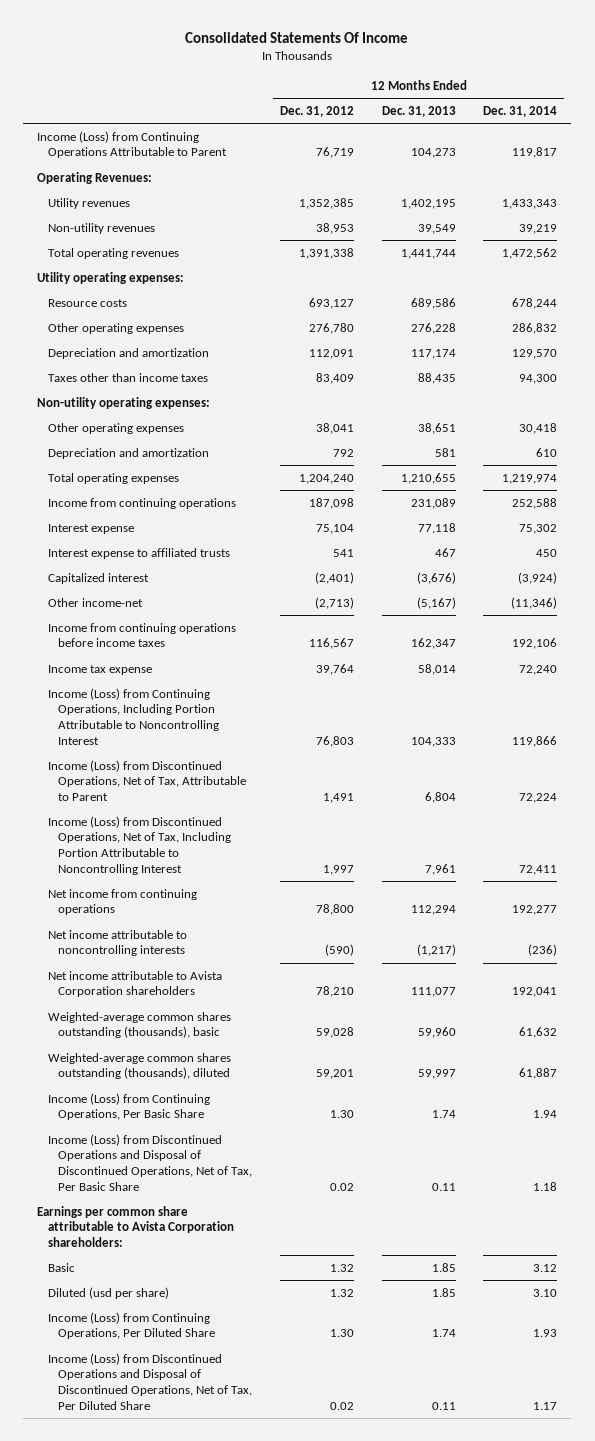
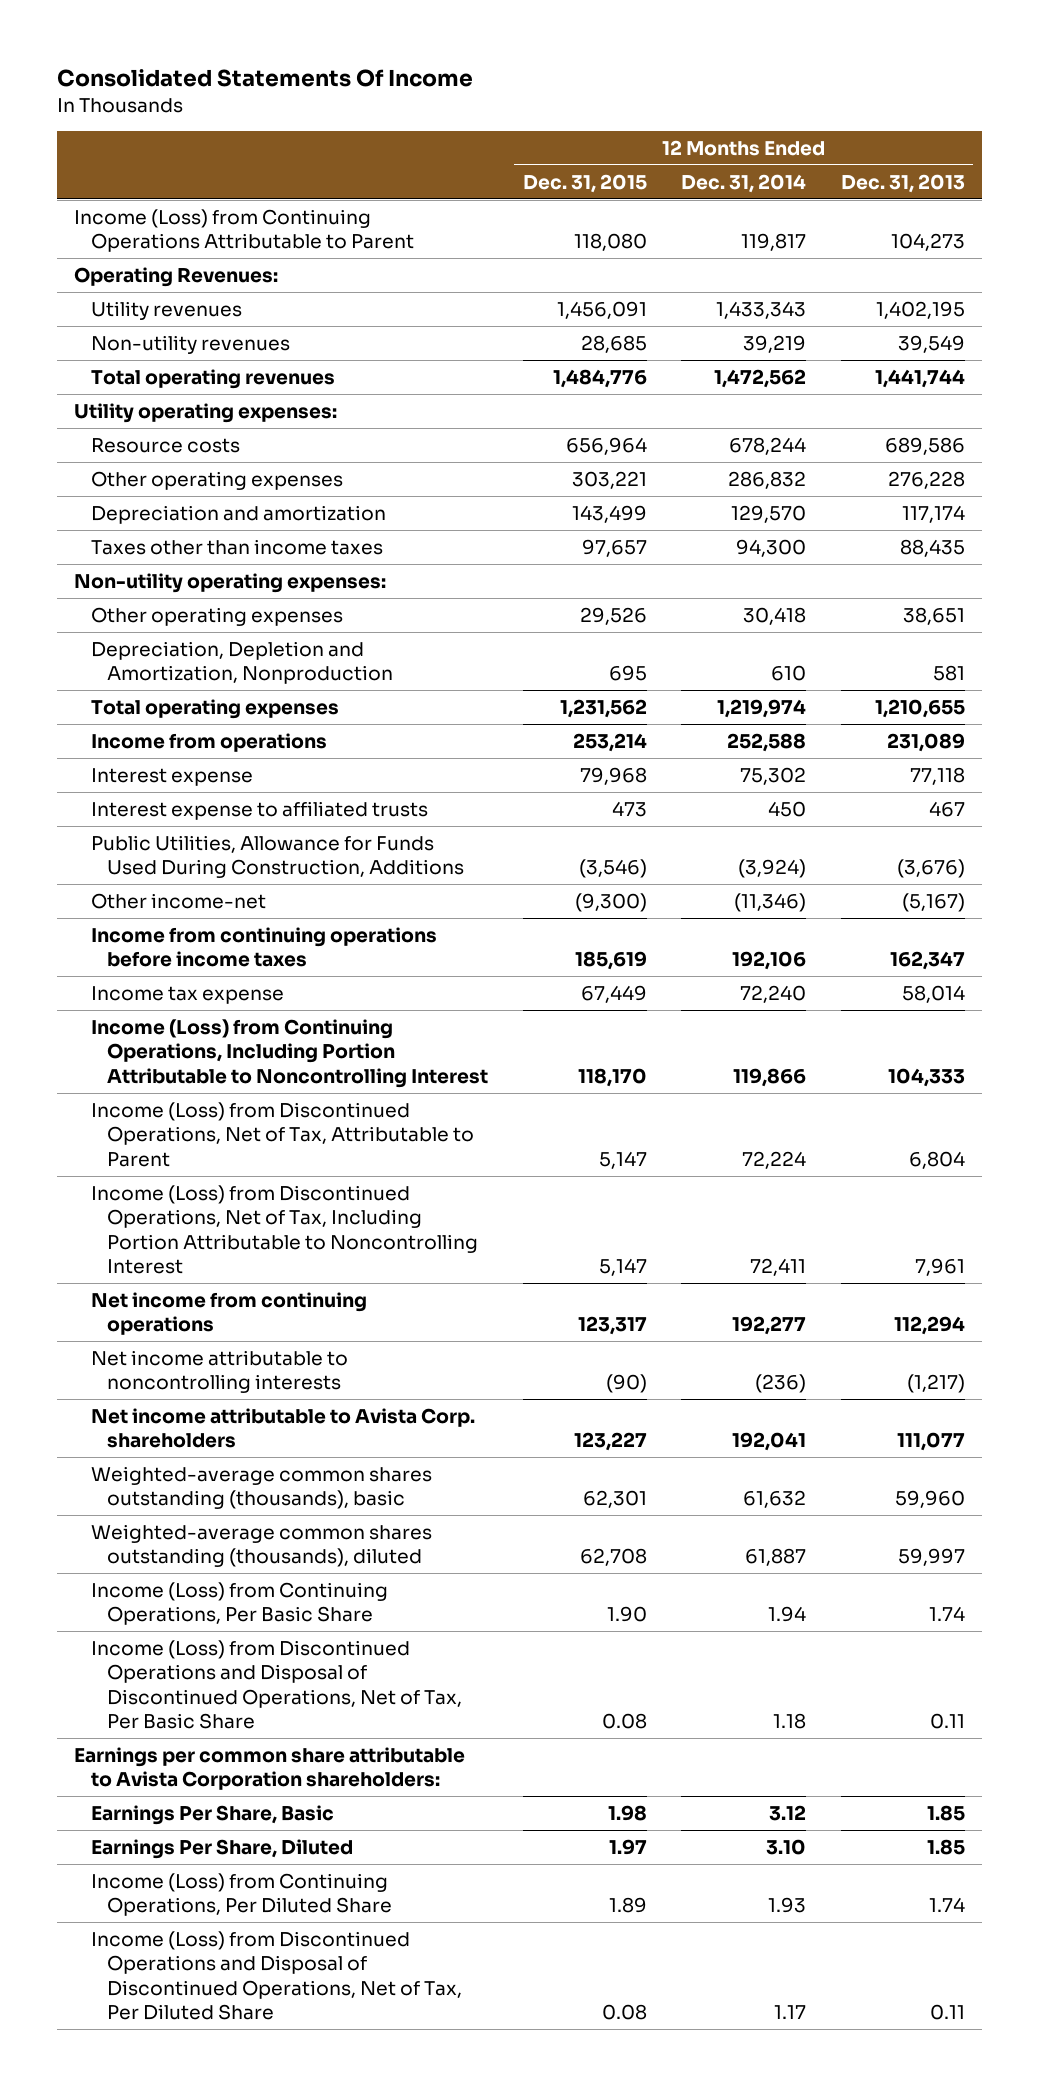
[279,105,354,117] Dec. 31, 2012 -> none
none -> [522,173,647,193] Dec. 31, 2015
[47,447,209,459] Depreciation and amortization -> [90,640,394,685] Depreciation, Depletion and Amortization, Nonproduction
[47,497,236,509] Income from continuing operations -> [90,732,327,752] Income from operations
[47,572,149,584] Capitalized interest -> [90,834,465,879] Public Utilities, Allowance for Funds Used During Construction, Additions
[47,970,222,998] Net income attributable to Avista Corporation shareholders -> [90,1407,475,1449] Net income attributable to Avista Corp. shareholders
[47,1262,75,1272] Basic -> [90,1804,334,1825] Earnings Per Share, Basic
[47,1286,169,1299] Diluted (usd per share) -> [90,1838,353,1859] Earnings Per Share, Diluted

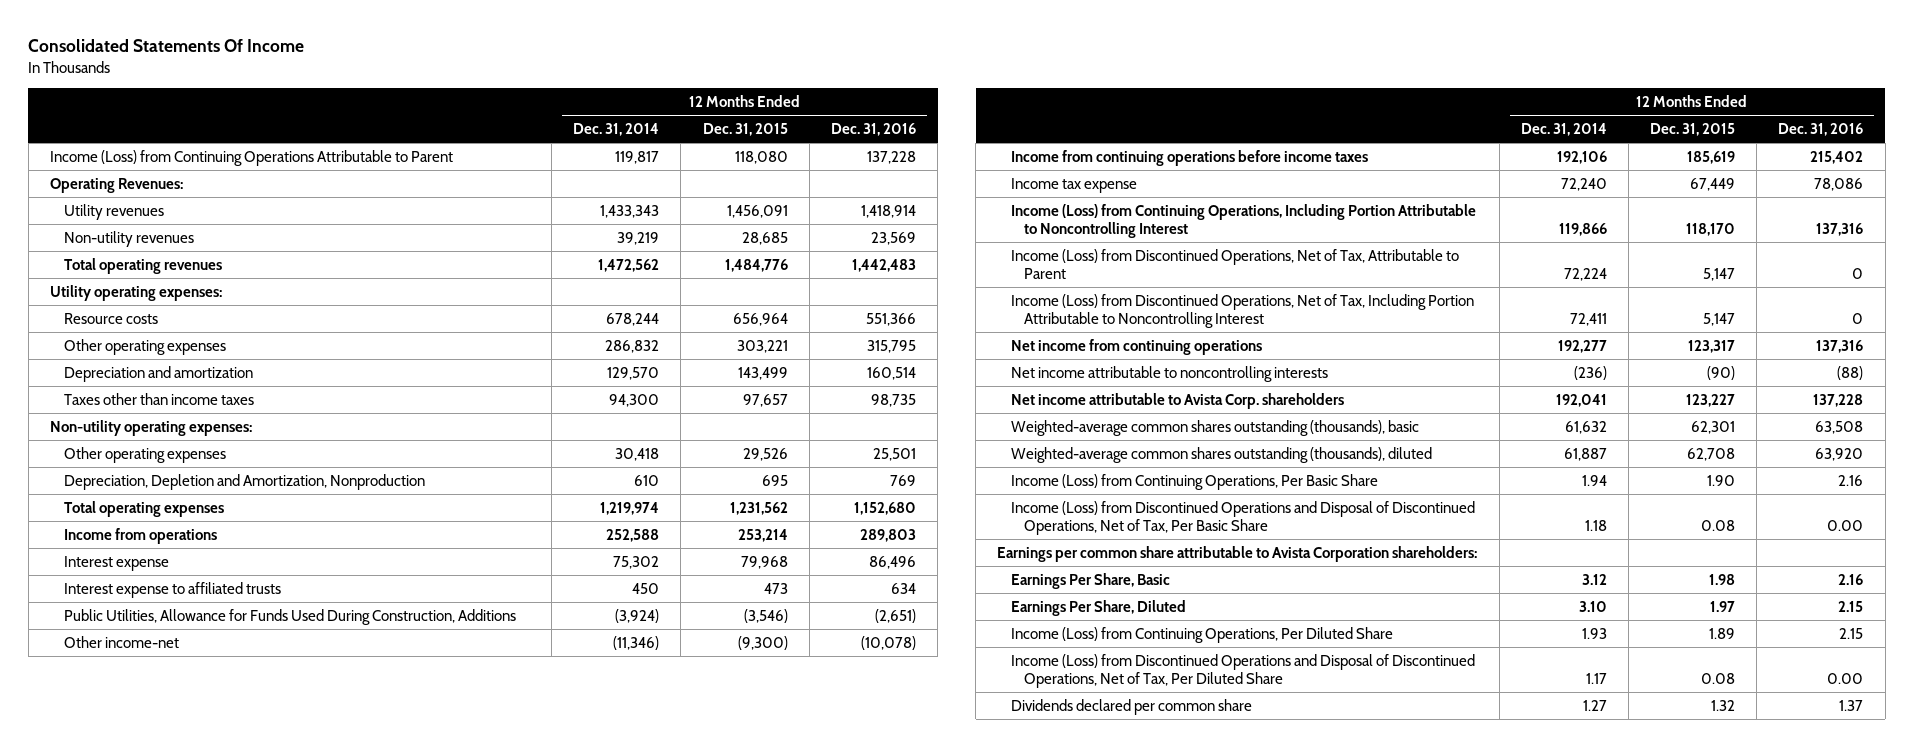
[840,173,965,193] Dec. 31, 2013 -> none
none -> [830,123,916,137] Dec. 31, 2016
none -> [1010,698,1252,715] Dividends declared per common share

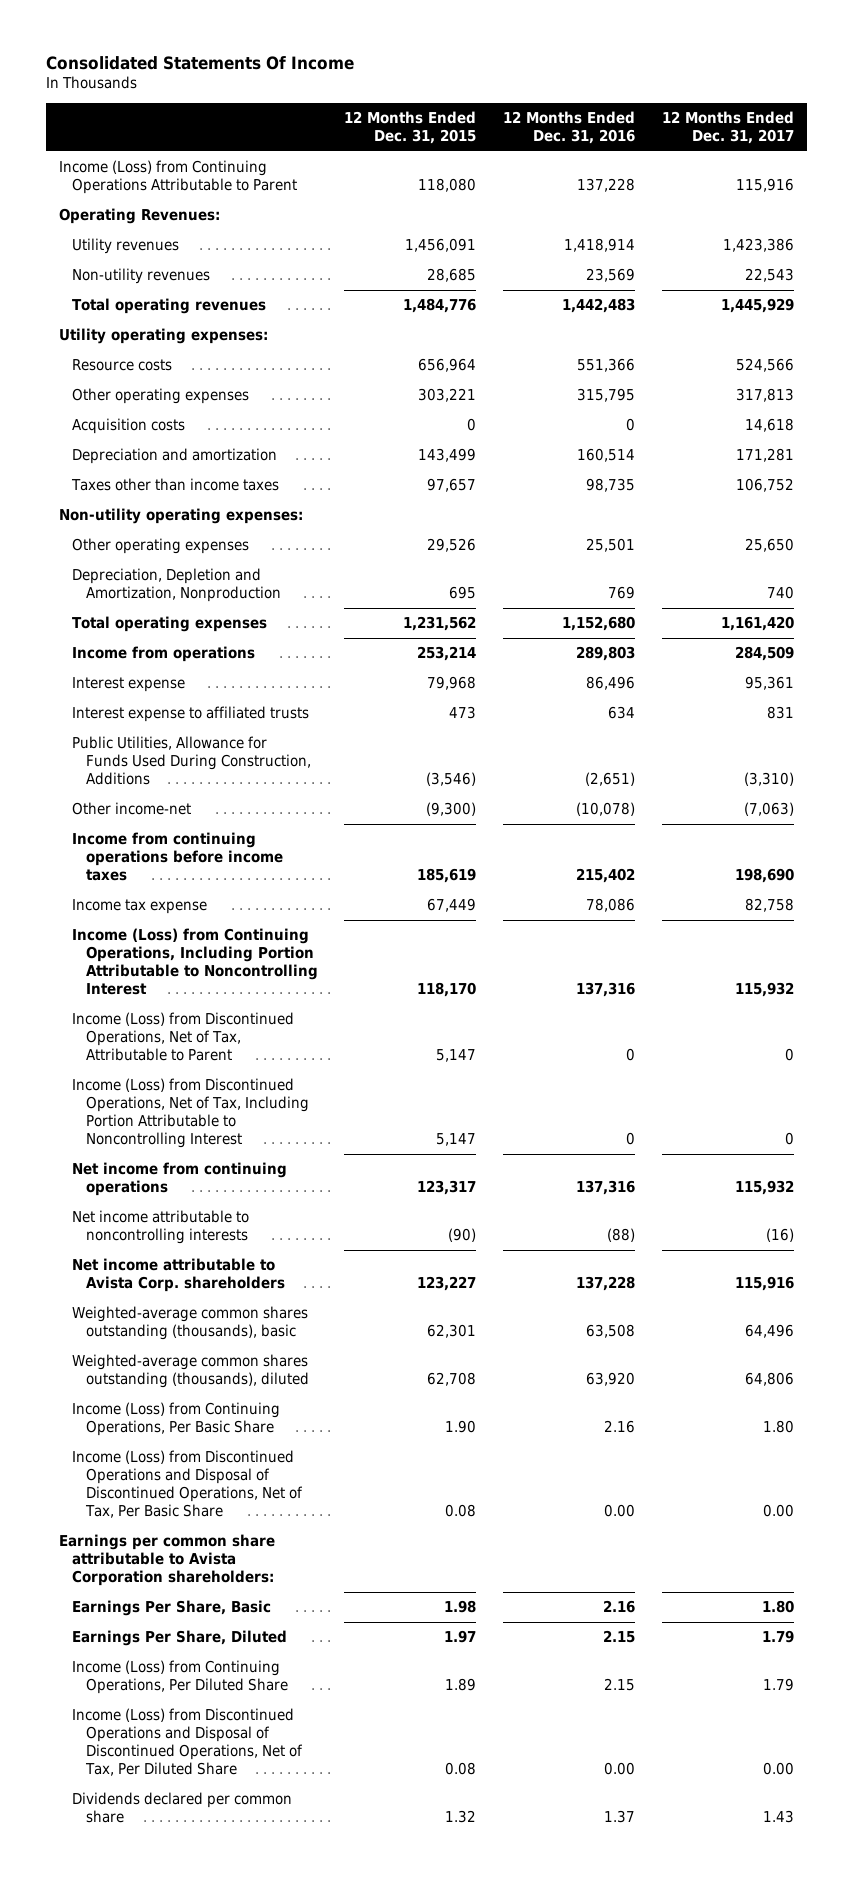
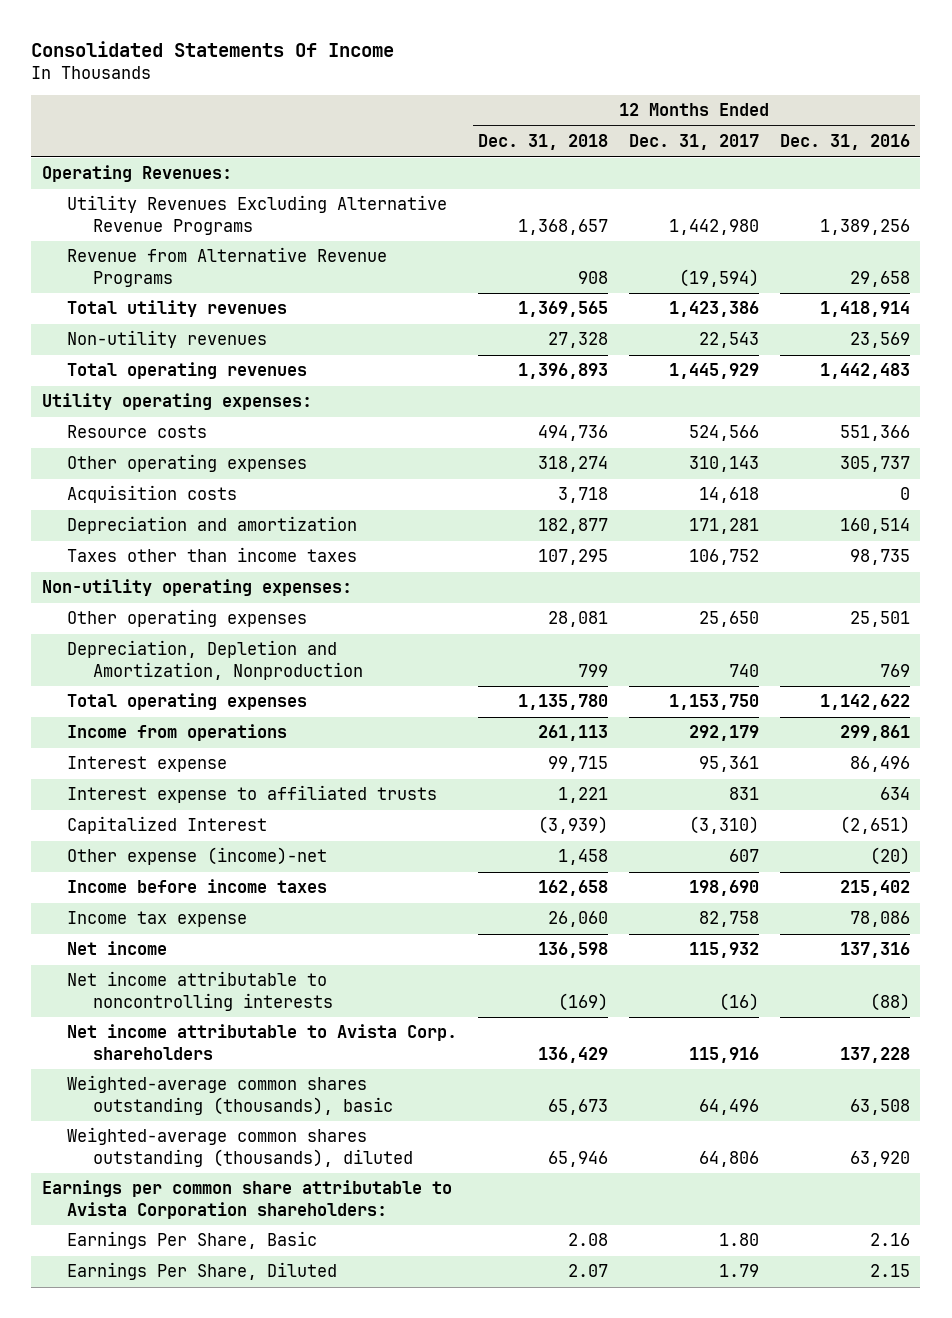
[344,111,477,145] 12 Months Ended Dec. 31, 2015 -> none
none -> [478,134,609,151] Dec. 31, 2018
[59,160,298,195] Income (Loss) from Continuing Operations Attributable to Parent -> none
none -> [67,195,448,235] Utility Revenues Excluding Alternative Revenue Programs
none -> [67,247,388,287] Revenue from Alternative Revenue Programs
[72,238,180,255] Utility revenues -> [67,300,288,318] Total utility revenues
[576,388,635,403] 315,795 -> [840,456,911,473] 305,737
[735,388,794,403] 317,813 -> [689,456,760,473] 310,143
[561,616,635,632] 1,152,680 -> [820,694,911,711] 1,142,622
[720,616,794,632] 1,161,420 -> [669,694,760,711] 1,153,750
[575,646,635,662] 289,803 -> [840,725,911,742] 299,861
[734,646,794,662] 284,509 -> [689,725,760,742] 292,179
[72,736,311,786] Public Utilities, Allowance for Funds Used During Construction, Additions -> [67,816,268,835] Capitalized Interest
[72,802,192,816] Other income-net -> [67,847,328,866] Other expense (income)-net
[575,802,635,817] (10,078) -> [870,847,911,866] (20)
[743,802,794,817] (7,063) -> [729,849,760,863] 607
[72,832,283,882] Income from continuing operations before income taxes -> [67,879,328,894] Income before income taxes
[72,928,318,996] Income (Loss) from Continuing Operations, Including Portion Attributable to Noncontrolling Interest -> none
[72,1012,295,1062] Income (Loss) from Discontinued Operations, Net of Tax, Attributable to Parent -> none
[72,1078,309,1149] Income (Loss) from Discontinued Operations, Net of Tax, Including Portion Attributable to Noncontrolling Interest -> none
[72,1162,288,1197] Net income from continuing operations -> [67,941,168,956] Net income
[72,1402,281,1437] Income (Loss) from Continuing Operations, Per Basic Share -> none
[72,1450,303,1519] Income (Loss) from Discontinued Operations and Disposal of Discontinued Operations, Net of Tax, Per Basic Share -> none
[72,1660,288,1695] Income (Loss) from Continuing Operations, Per Diluted Share -> none
[72,1708,303,1777] Income (Loss) from Discontinued Operations and Disposal of Discontinued Operations, Net of Tax, Per Diluted Share -> none
[72,1792,293,1824] Dividends declared per common share -> none

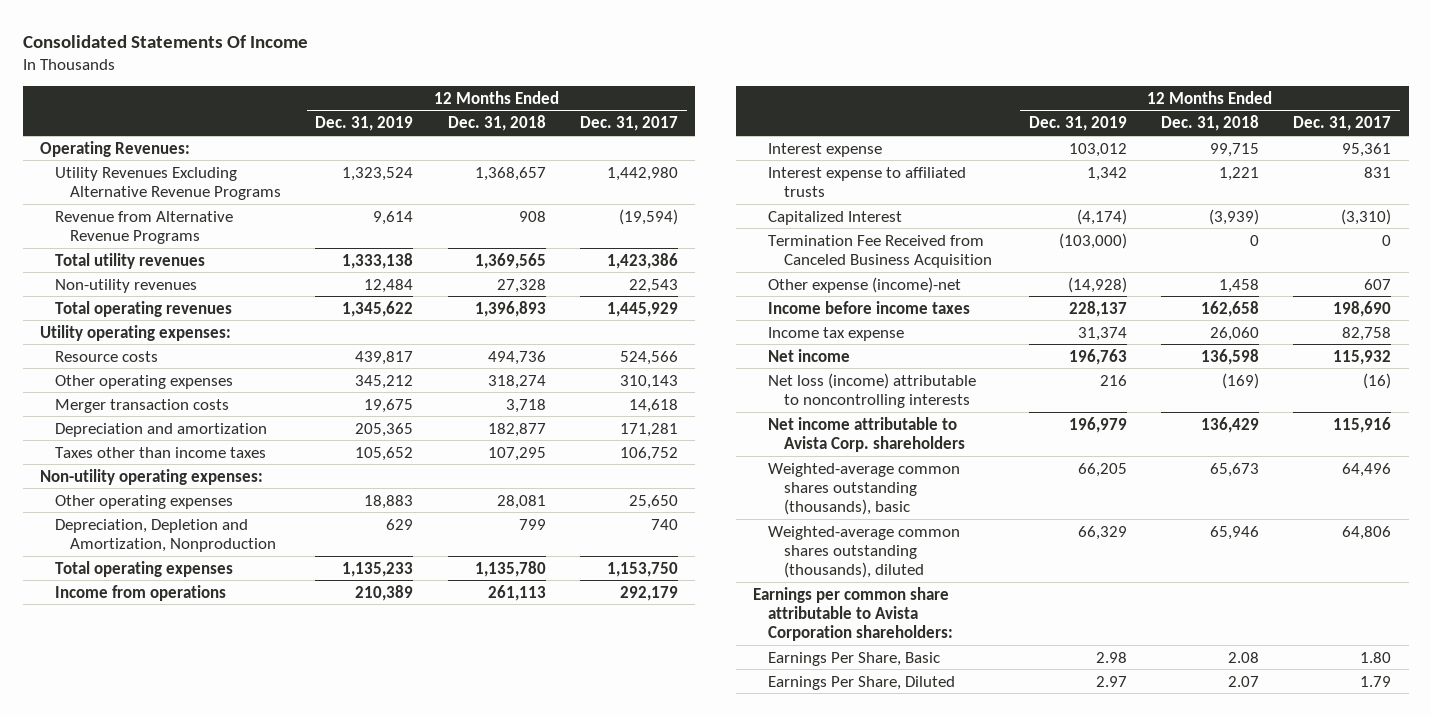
[780,134,911,151] Dec. 31, 2016 -> none
none -> [315,116,414,132] Dec. 31, 2019
[67,485,238,504] Acquisition costs -> [54,398,229,413] Merger transaction costs
none -> [768,234,992,268] Termination Fee Received from Canceled Business Acquisition
[67,971,334,1011] Net income attributable to noncontrolling interests -> [768,372,977,408] Net loss (income) attributable to noncontrolling interests

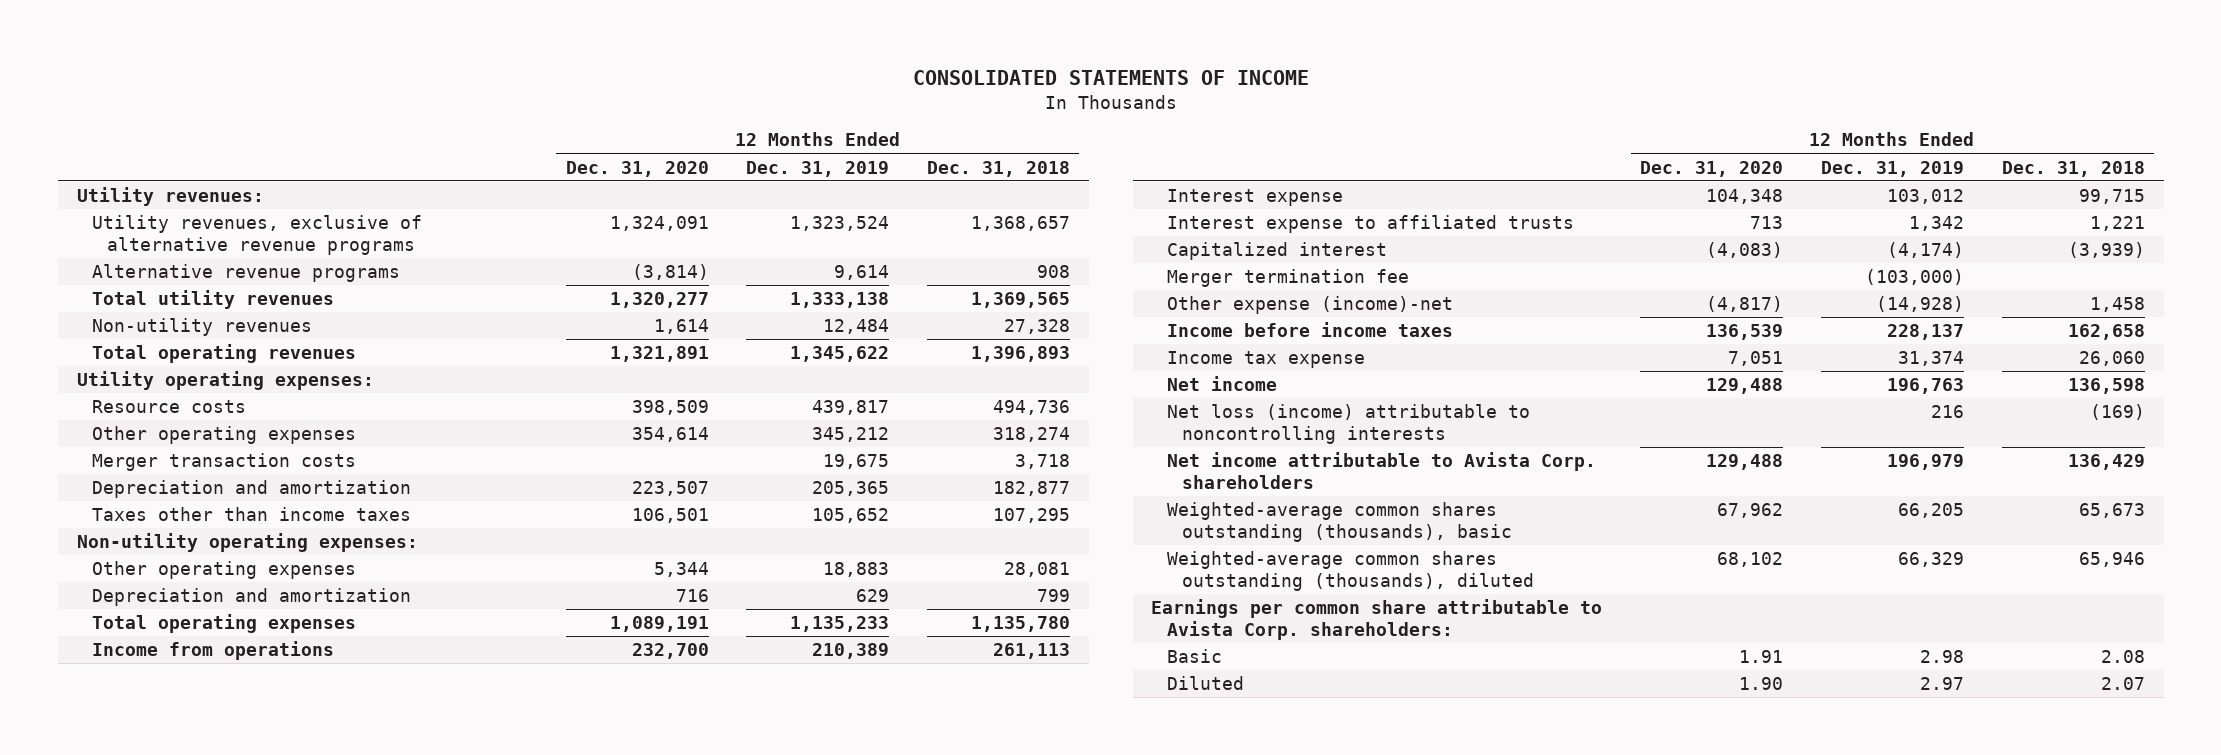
[22,34,308,48] Consolidated Statements Of Income -> [912,69,1309,85] CONSOLIDATED STATEMENTS OF INCOME
[580,116,679,132] Dec. 31, 2017 -> none
none -> [565,160,709,177] Dec. 31, 2020
[39,140,190,157] Operating Revenues: -> [76,187,264,207] Utility revenues:
[54,166,282,200] Utility Revenues Excluding Alternative Revenue Programs -> [91,215,422,256] Utility revenues, exclusive of alternative revenue programs
[54,210,233,244] Revenue from Alternative Revenue Programs -> [91,264,400,283] Alternative revenue programs
[54,518,277,552] Depreciation, Depletion and Amortization, Nonproduction -> [91,588,411,607] Depreciation and amortization
[768,234,992,268] Termination Fee Received from Canceled Business Acquisition -> none
[768,210,903,225] Capitalized Interest -> [1166,242,1387,261] Capitalized interest
none -> [1166,269,1409,288] Merger termination fee
[753,586,954,641] Earnings per common share attributable to Avista Corporation shareholders: -> [1151,599,1603,641] Earnings per common share attributable to Avista Corp. shareholders:
[768,651,941,666] Earnings Per Share, Basic -> [1166,649,1222,664] Basic
[768,675,956,690] Earnings Per Share, Diluted -> [1166,676,1244,691] Diluted

